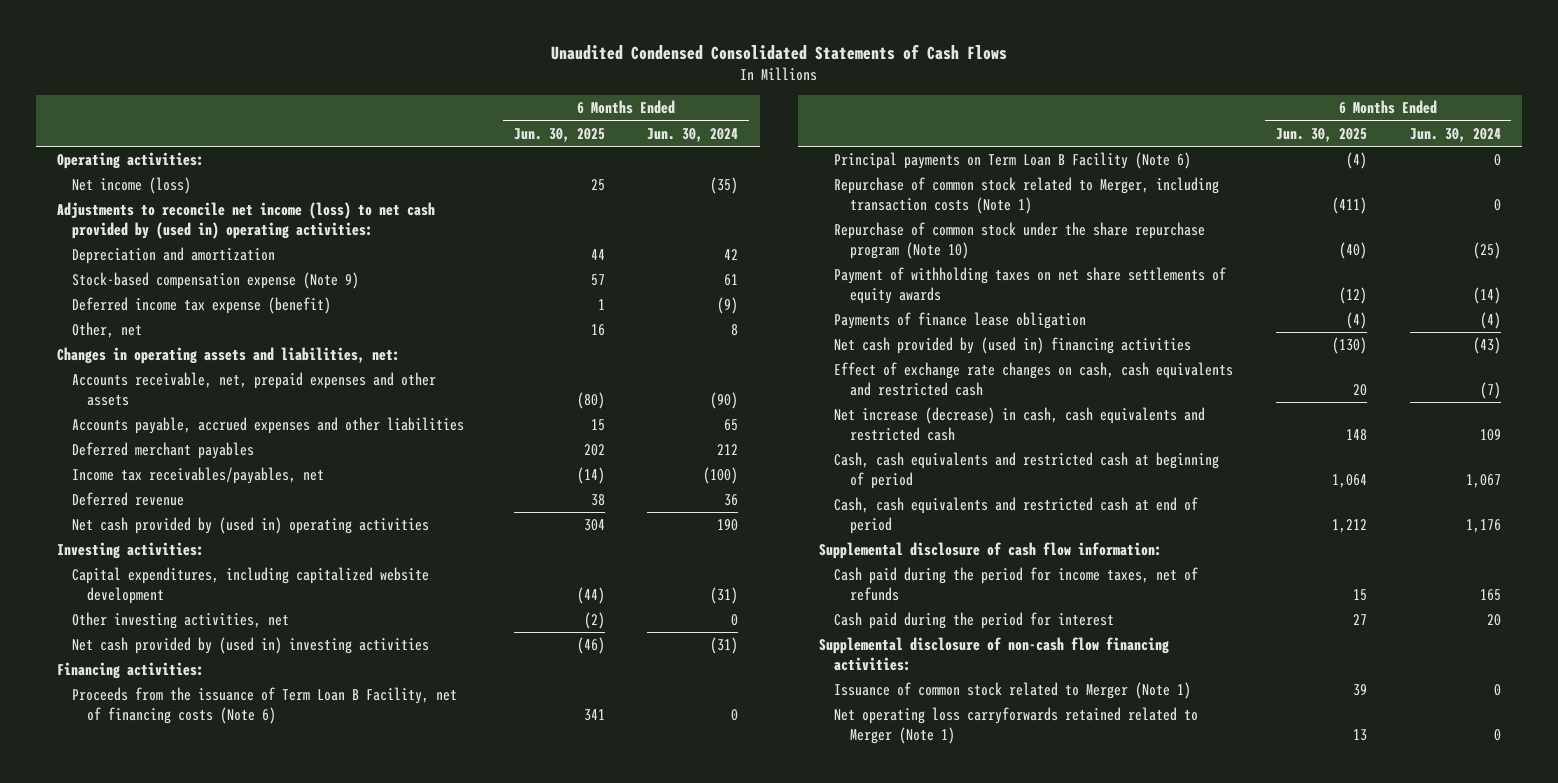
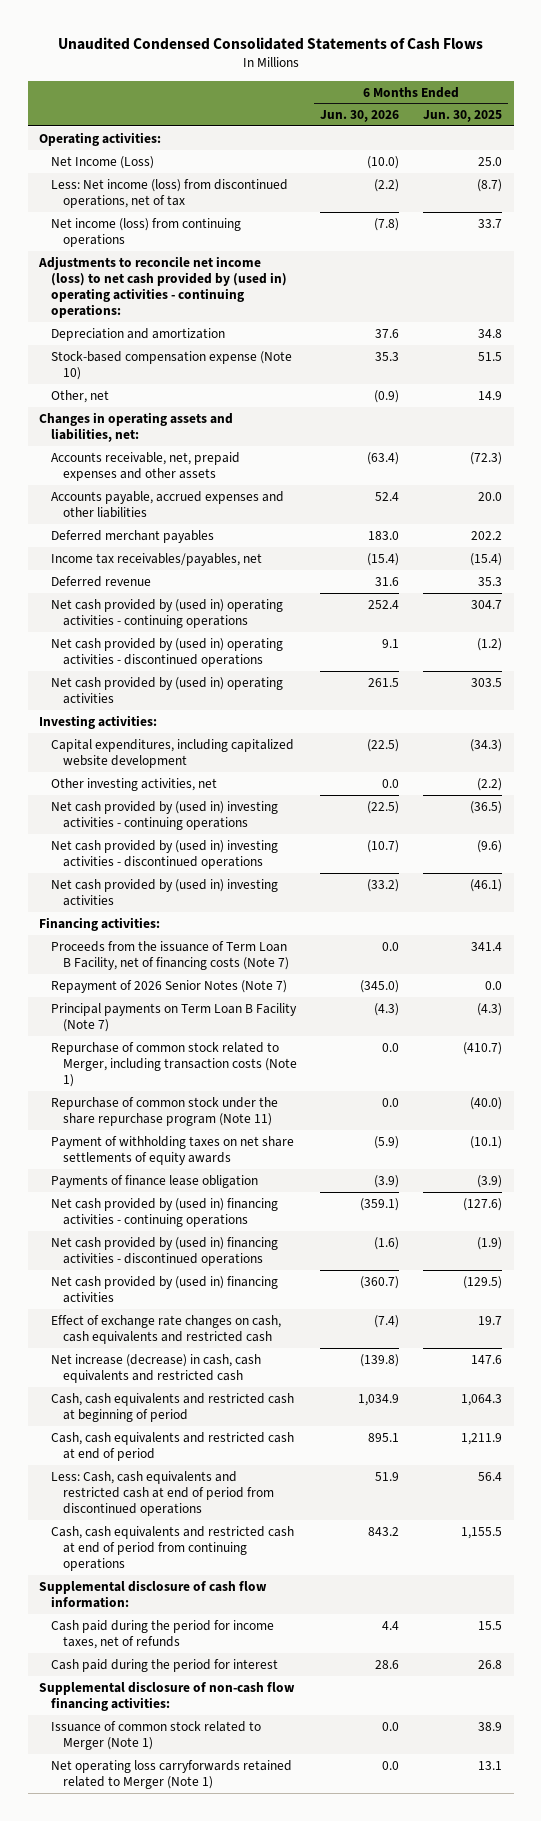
[647,127,739,142] Jun. 30, 2024 -> none
none -> [320,110,400,123] Jun. 30, 2026
[72,297,332,315] Deferred income tax expense (benefit) -> none
[72,177,192,195] Net income (loss) -> [51,155,155,169] Net Income (Loss)
[590,179,605,192] 25 -> [477,156,502,166] 25.0
none -> [51,178,289,208] Less: Net income (loss) from discontinued operations, net of tax
none -> [51,217,242,247] Net income (loss) from continuing operations
[57,202,436,239] Adjustments to reconcile net income (loss) to net cash provided by (used in) operating activities: -> [38,255,288,319] Adjustments to reconcile net income (loss) to net cash provided by (used in) operating activities - continuing operations:
[590,249,605,261] 44 -> [477,328,502,338] 34.8
[72,272,360,290] Stock-based compensation expense (Note 9) -> [51,350,293,380] Stock-based compensation expense (Note 10)
[590,274,605,287] 57 -> [477,351,502,361] 51.5
[590,324,605,337] 16 -> [477,390,502,400] 14.9
[576,391,605,409] (80) -> [469,451,502,465] (72.3)
[590,419,605,432] 15 -> [477,491,502,501] 20.0
[583,444,605,457] 202 -> [470,530,502,540] 202.2
[576,467,605,485] (14) -> [469,552,502,566] (15.4)
[590,494,605,507] 38 -> [477,576,502,586] 35.3
none -> [51,598,284,628] Net cash provided by (used in) operating activities - continuing operations
none -> [51,637,284,667] Net cash provided by (used in) operating activities - discontinued operations
[583,519,605,532] 304 -> [470,677,502,687] 303.5
[576,586,605,604] (44) -> [469,738,502,752] (34.3)
[583,612,605,630] (2) -> [476,777,502,791] (2.2)
none -> [51,800,279,830] Net cash provided by (used in) investing activities - continuing operations
none -> [51,839,279,869] Net cash provided by (used in) investing activities - discontinued operations
[576,637,605,655] (46) -> [469,878,502,892] (46.1)
[72,687,458,724] Proceeds from the issuance of Term Loan B Facility, net of financing costs (Note 6) -> [51,940,289,970] Proceeds from the issuance of Term Loan B Facility, net of financing costs (Note 7)
[583,708,605,721] 341 -> [470,941,502,951] 341.4
none -> [51,979,288,993] Repayment of 2026 Senior Notes (Note 7)
[834,152,1192,170] Principal payments on Term Loan B Facility (Note 6) -> [51,1002,298,1032] Principal payments on Term Loan B Facility (Note 7)
[1346,152,1368,170] (4) -> [476,1002,502,1016] (4.3)
[1332,196,1368,214] (411) -> [462,1041,502,1055] (410.7)
[834,222,1206,259] Repurchase of common stock under the share repurchase program (Note 10) -> [51,1096,279,1126] Repurchase of common stock under the share repurchase program (Note 11)
[1339,241,1368,259] (40) -> [469,1096,502,1110] (40.0)
[1339,286,1368,304] (12) -> [469,1135,502,1149] (10.1)
[1346,312,1368,330] (4) -> [476,1174,502,1188] (3.9)
none -> [51,1197,279,1227] Net cash provided by (used in) financing activities - continuing operations
none -> [51,1236,279,1266] Net cash provided by (used in) financing activities - discontinued operations
[1332,337,1368,355] (130) -> [462,1275,502,1289] (129.5)
[1353,383,1368,396] 20 -> [477,1315,502,1325] 19.7
[1346,428,1368,441] 148 -> [470,1354,502,1364] 147.6
[1332,473,1368,488] 1,064 -> [460,1393,502,1406] 1,064.3
[1332,518,1368,533] 1,212 -> [460,1432,502,1445] 1,211.9
none -> [51,1470,274,1517] Less: Cash, cash equivalents and restricted cash at end of period from discontinued operations
none -> [51,1525,295,1572] Cash, cash equivalents and restricted cash at end of period from continuing operations
[1353,588,1368,601] 15 -> [477,1620,502,1630] 15.5
[1353,614,1368,626] 27 -> [477,1659,502,1669] 26.8
[1353,684,1368,697] 39 -> [477,1721,502,1731] 38.9
[1353,728,1368,741] 13 -> [477,1760,502,1770] 13.1

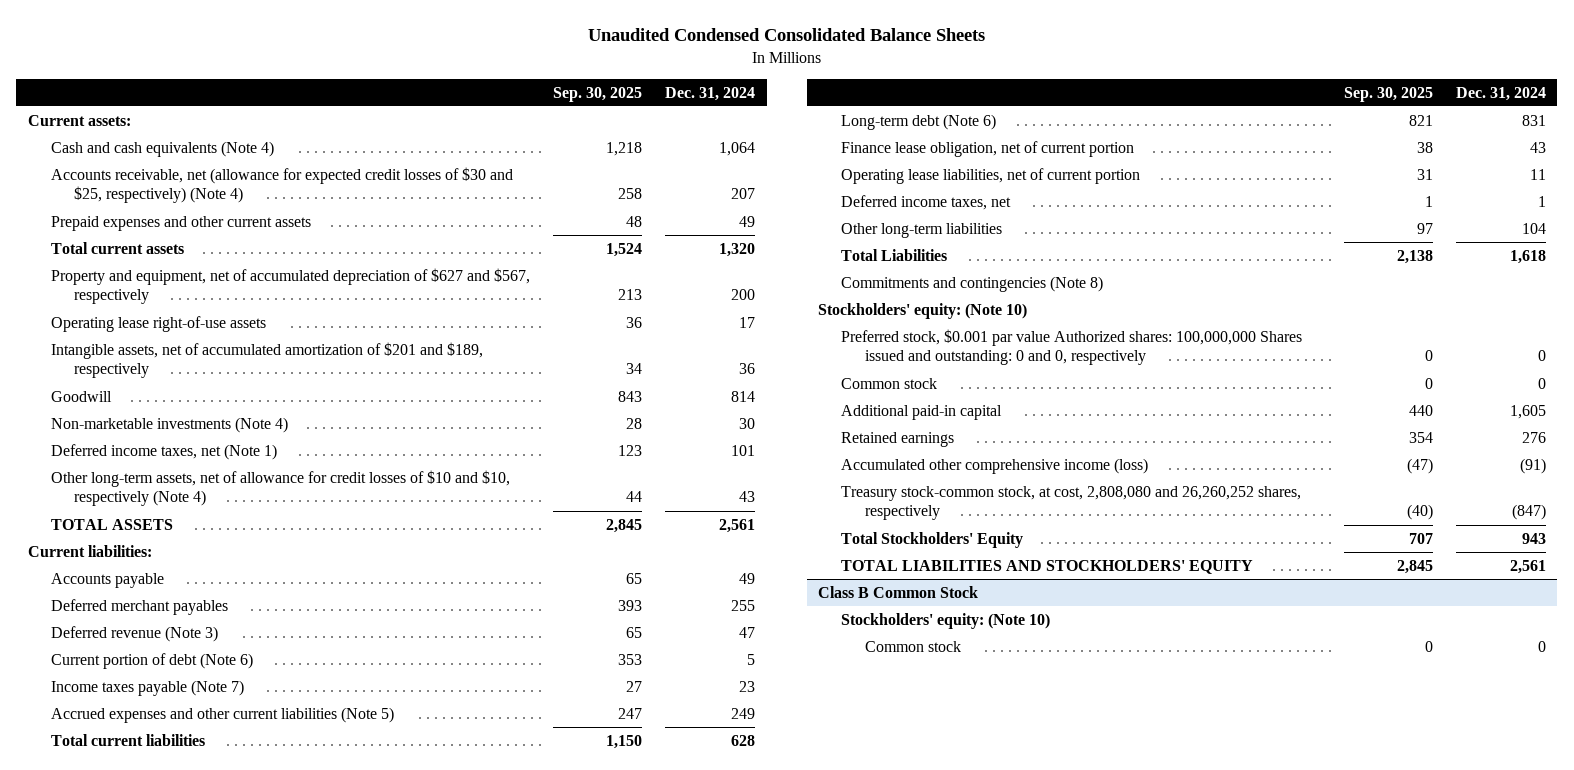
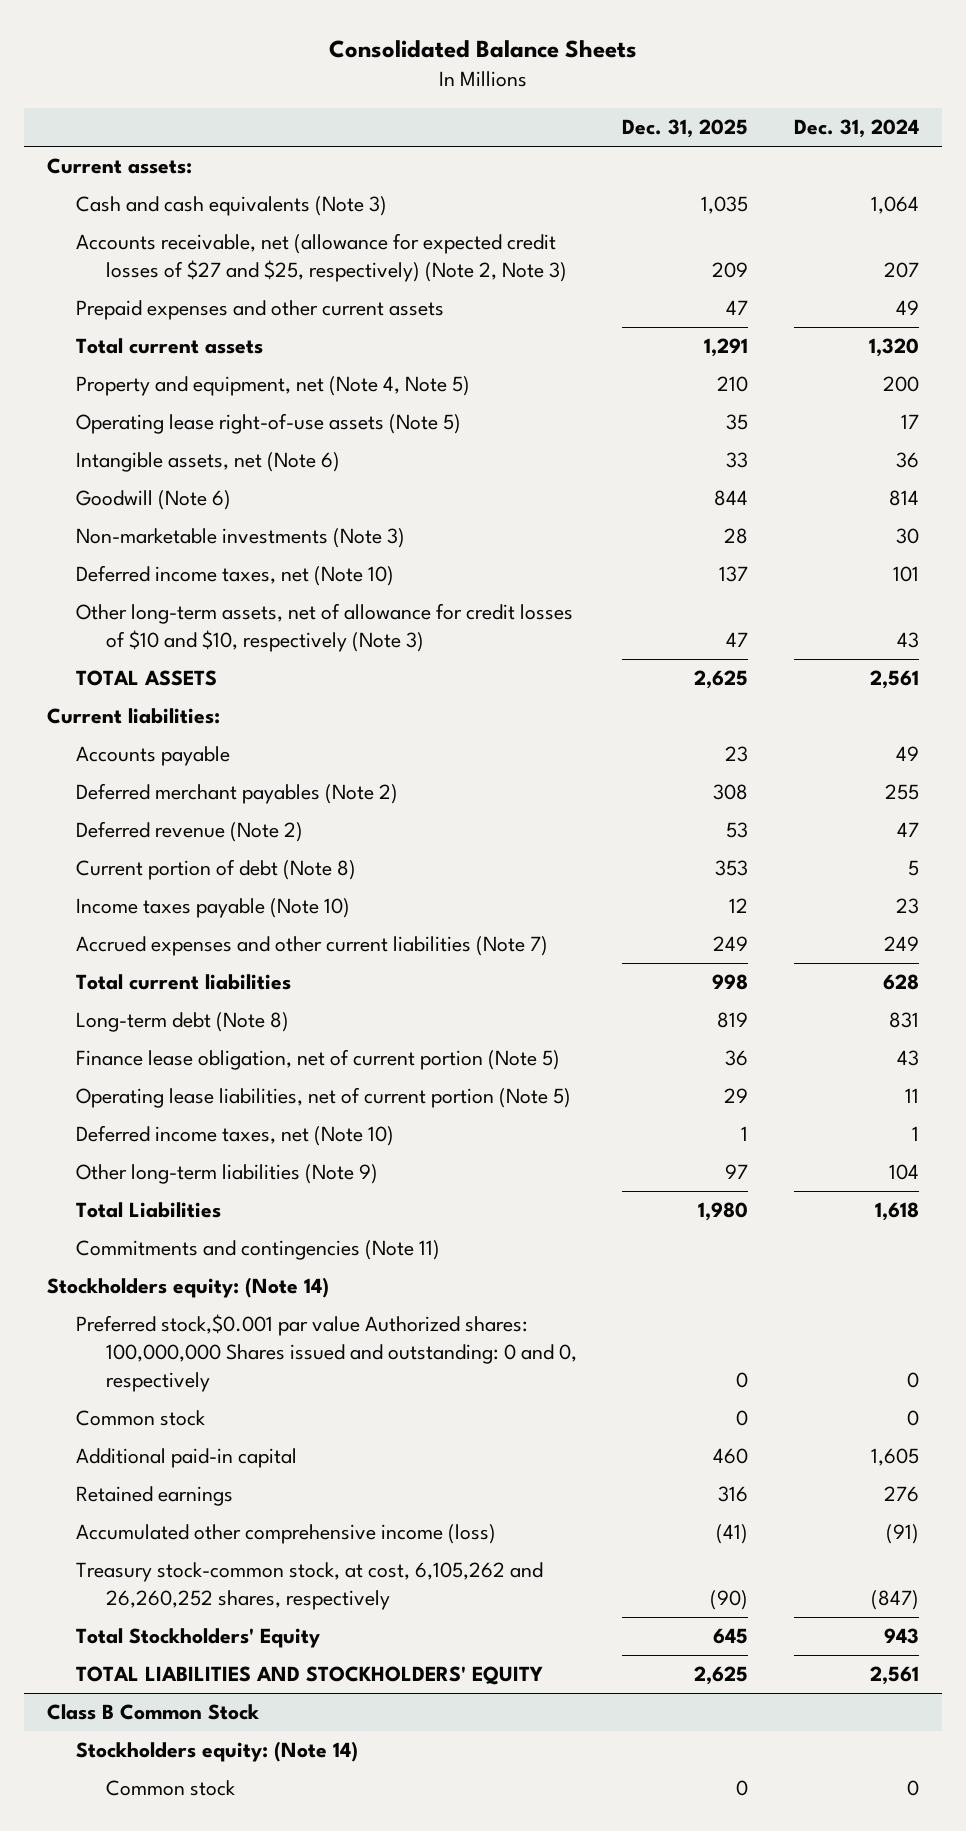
[587,28,985,42] Unaudited Condensed Consolidated Balance Sheets -> [328,40,637,59] Consolidated Balance Sheets
[553,86,643,102] Sep. 30, 2025 -> none
none -> [622,118,749,138] Dec. 31, 2025
[51,140,275,157] Cash and cash equivalents (Note 4) -> [76,196,388,217] Cash and cash equivalents (Note 3)
[51,166,514,204] Accounts receivable, net (allowance for expected credit losses of $30 and $25, respectively) (Note 4) -> [76,233,567,283] Accounts receivable, net (allowance for expected credit losses of $27 and $25, respectively) (Note 2, Note 3)
[51,267,531,305] Property and equipment, net of accumulated depreciation of $627 and $567, respectively -> [76,376,471,397] Property and equipment, net (Note 4, Note 5)
[51,315,267,332] Operating lease right-of-use assets -> [76,413,462,435] Operating lease right-of-use assets (Note 5)
[51,341,484,379] Intangible assets, net of accumulated amortization of $201 and $189, respectively -> [76,452,341,473] Intangible assets, net (Note 6)
[51,390,113,402] Goodwill -> [76,490,232,511] Goodwill (Note 6)
[51,416,289,433] Non-marketable investments (Note 4) -> [76,528,406,549] Non-marketable investments (Note 3)
[51,443,278,460] Deferred income taxes, net (Note 1) -> [76,565,395,587] Deferred income taxes, net (Note 10)
[51,469,511,507] Other long-term assets, net of allowance for credit losses of $10 and $10, respectively (Note 4) -> [76,603,574,653] Other long-term assets, net of allowance for credit losses of $10 and $10, respectively (Note 3)
[51,598,229,615] Deferred merchant payables -> [76,783,399,805] Deferred merchant payables (Note 2)
[51,625,219,642] Deferred revenue (Note 3) -> [76,821,304,843] Deferred revenue (Note 2)
[51,652,254,669] Current portion of debt (Note 6) -> [76,859,357,881] Current portion of debt (Note 8)
[51,679,245,696] Income taxes payable (Note 7) -> [76,898,351,919] Income taxes payable (Note 10)
[51,706,395,723] Accrued expenses and other current liabilities (Note 5) -> [76,936,549,957] Accrued expenses and other current liabilities (Note 7)
[841,113,997,130] Long-term debt (Note 6) -> [76,1012,290,1033] Long-term debt (Note 8)
[841,140,1135,157] Finance lease obligation, net of current portion -> [76,1049,561,1071] Finance lease obligation, net of current portion (Note 5)
[841,167,1141,184] Operating lease liabilities, net of current portion -> [76,1087,572,1109] Operating lease liabilities, net of current portion (Note 5)
[841,194,1012,210] Deferred income taxes, net -> [76,1125,395,1147] Deferred income taxes, net (Note 10)
[841,222,1003,238] Other long-term liabilities -> [76,1164,379,1185] Other long-term liabilities (Note 9)
[841,275,1104,292] Commitments and contingencies (Note 8) -> [76,1240,441,1261] Commitments and contingencies (Note 11)
[818,302,1028,319] Stockholders' equity: (Note 10) -> [46,1277,329,1299] Stockholders equity: (Note 14)
[841,328,1303,366] Preferred stock, $0.001 par value Authorized shares: 100,000,000 Shares issued and outstanding: 0 and 0, respectively -> [76,1314,577,1392] Preferred stock,$0.001 par value Authorized shares: 100,000,000 Shares issued and outstanding: 0 and 0, respectively
[841,485,1302,521] Treasury stock-common stock, at cost, 2,808,080 and 26,260,252 shares, respectively -> [76,1562,544,1611] Treasury stock-common stock, at cost, 6,105,262 and 26,260,252 shares, respectively
[841,612,1051,629] Stockholders' equity: (Note 10) -> [76,1741,359,1763] Stockholders equity: (Note 14)

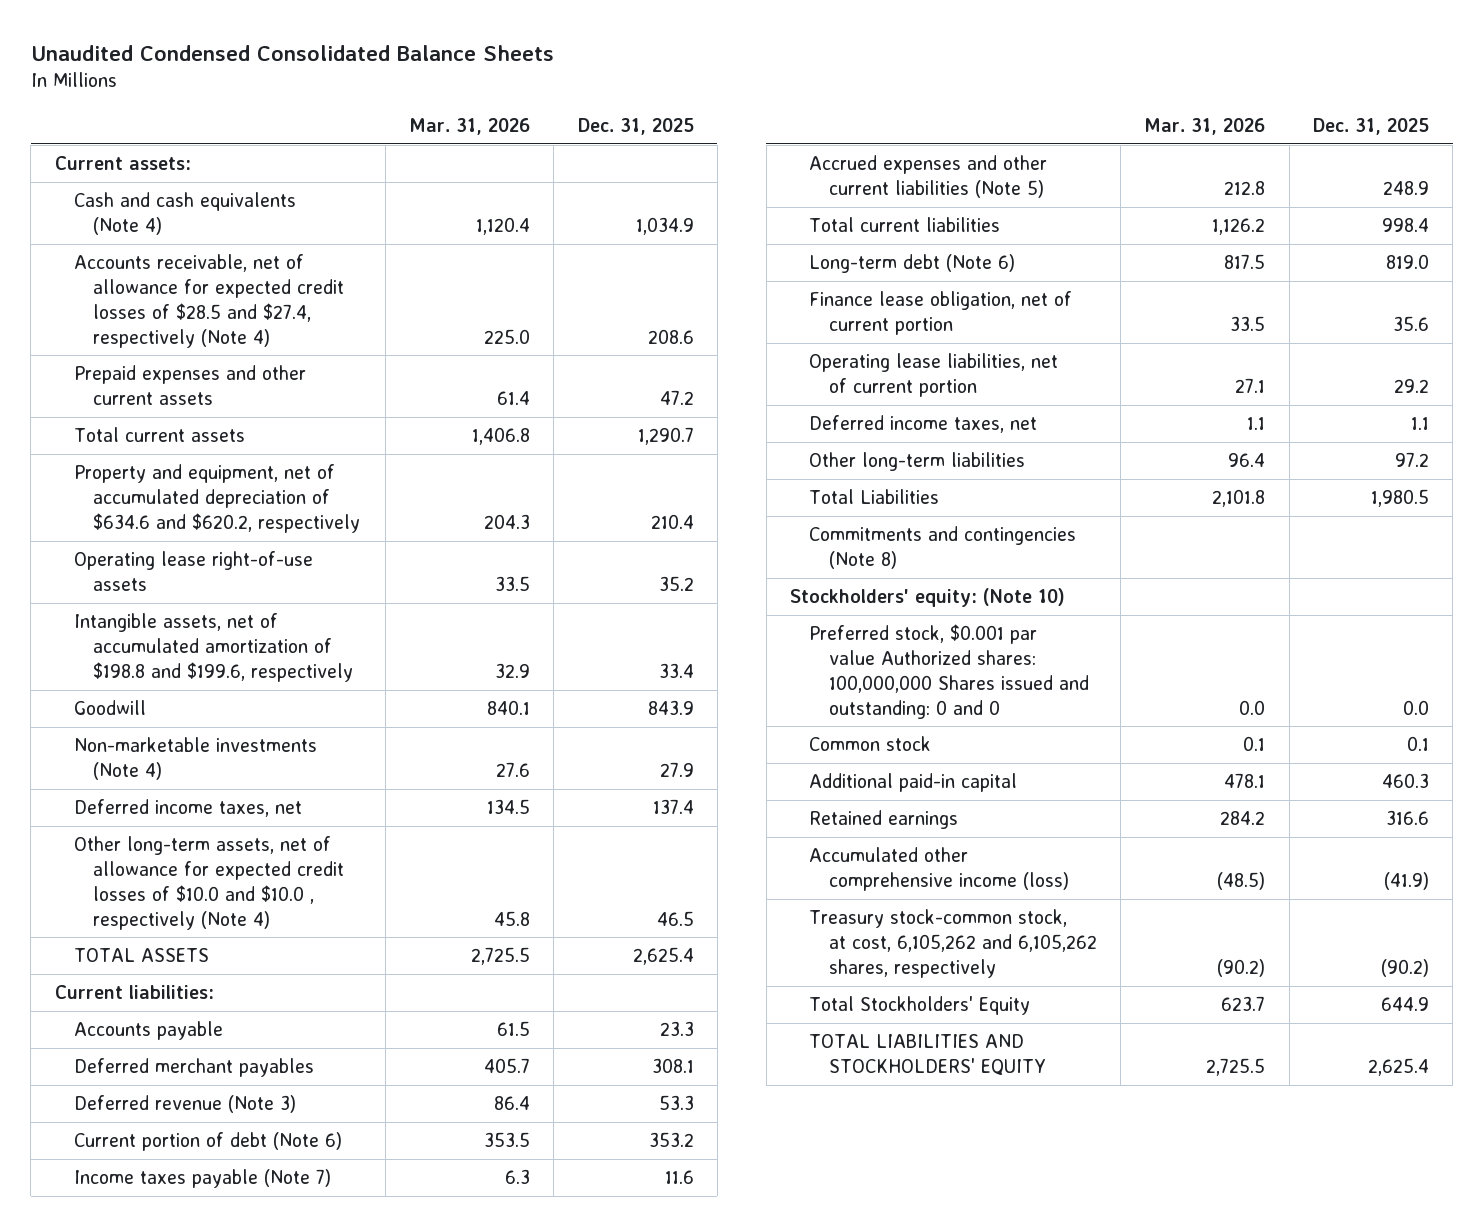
[328,40,637,59] Consolidated Balance Sheets -> [30,44,554,61] Unaudited Condensed Consolidated Balance Sheets
[794,118,920,138] Dec. 31, 2024 -> none
none -> [408,117,530,135] Mar. 31, 2026
[76,196,388,217] Cash and cash equivalents (Note 3) -> [73,191,296,235] Cash and cash equivalents (Note 4)
[701,196,749,215] 1,035 -> [635,216,694,235] 1,034.9
[76,233,567,283] Accounts receivable, net (allowance for expected credit losses of $27 and $25, respectively) (Note 2, Note 3) -> [73,253,345,348] Accounts receivable, net of allowance for expected credit losses of $28.5 and $27.4, respectively (Note 4)
[712,262,749,279] 209 -> [647,328,694,344] 208.6
[726,300,749,316] 47 -> [659,389,694,405] 47.2
[704,338,749,358] 1,291 -> [637,426,694,445] 1,290.7
[76,376,471,397] Property and equipment, net (Note 4, Note 5) -> [73,463,361,533] Property and equipment, net of accumulated depreciation of $634.6 and $620.2, respectively
[717,376,749,393] 210 -> [650,513,694,529] 210.4
[76,413,462,435] Operating lease right-of-use assets (Note 5) -> [73,550,313,591] Operating lease right-of-use assets
[726,414,749,431] 35 -> [658,575,694,591] 35.2
[76,452,341,473] Intangible assets, net (Note 6) -> [73,612,354,682] Intangible assets, net of accumulated amortization of $198.8 and $199.6, respectively
[726,452,749,469] 33 -> [658,662,694,678] 33.4
[76,490,232,511] Goodwill (Note 6) -> [73,699,146,715] Goodwill
[714,490,749,507] 844 -> [647,699,694,715] 843.9
[76,528,406,549] Non-marketable investments (Note 3) -> [73,736,317,780] Non-marketable investments (Note 4)
[724,528,749,545] 28 -> [659,761,694,777] 27.9
[76,565,395,587] Deferred income taxes, net (Note 10) -> [73,798,302,817] Deferred income taxes, net
[719,566,749,583] 137 -> [652,798,694,814] 137.4
[76,603,574,653] Other long-term assets, net of allowance for credit losses of $10 and $10, respectively (Note 3) -> [73,835,345,930] Other long-term assets, net of allowance for expected credit losses of $10.0 and $10.0 , respectively (Note 4)
[726,632,749,648] 47 -> [656,910,694,926] 46.5
[694,670,749,690] 2,625 -> [632,946,694,965] 2,625.4
[46,1704,259,1721] Class B Common Stock -> none
[76,1741,359,1763] Stockholders equity: (Note 14) -> none
[105,1780,235,1797] Common stock -> none
[725,746,749,763] 23 -> [659,1020,694,1036] 23.3
[76,783,399,805] Deferred merchant payables (Note 2) -> [73,1057,314,1077] Deferred merchant payables
[713,784,749,801] 308 -> [651,1057,694,1073] 308.1
[76,821,304,843] Deferred revenue (Note 2) -> [73,1094,296,1113] Deferred revenue (Note 3)
[726,822,749,839] 53 -> [658,1094,694,1110] 53.3
[76,859,357,881] Current portion of debt (Note 8) -> [73,1131,342,1151] Current portion of debt (Note 6)
[715,860,749,877] 353 -> [648,1131,694,1147] 353.2
[76,898,351,919] Income taxes payable (Note 10) -> [73,1168,331,1188] Income taxes payable (Note 7)
[729,898,749,914] 12 -> [664,1169,694,1184] 11.6
[76,936,549,957] Accrued expenses and other current liabilities (Note 7) -> [809,154,1048,198] Accrued expenses and other current liabilities (Note 5)
[713,936,749,952] 249 -> [1383,180,1430,195] 248.9
[712,974,749,991] 998 -> [1382,217,1430,232] 998.4
[76,1012,290,1033] Long-term debt (Note 8) -> [809,253,1016,273] Long-term debt (Note 6)
[717,1012,749,1029] 819 -> [1386,253,1430,269] 819.0
[76,1049,561,1071] Finance lease obligation, net of current portion (Note 5) -> [809,290,1073,335] Finance lease obligation, net of current portion
[725,1050,749,1067] 36 -> [1393,315,1430,331] 35.6
[76,1087,572,1109] Operating lease liabilities, net of current portion (Note 5) -> [809,352,1059,397] Operating lease liabilities, net of current portion
[724,1088,749,1104] 29 -> [1394,378,1430,393] 29.2
[76,1125,395,1147] Deferred income taxes, net (Note 10) -> [809,414,1038,433] Deferred income taxes, net
[741,1126,749,1142] 1 -> [1411,416,1430,430] 1.1
[76,1164,379,1185] Other long-term liabilities (Note 9) -> [809,451,1026,471] Other long-term liabilities
[725,1164,749,1180] 97 -> [1395,451,1430,467] 97.2
[698,1202,749,1222] 1,980 -> [1371,488,1430,507] 1,980.5
[76,1240,441,1261] Commitments and contingencies (Note 11) -> [809,525,1077,569] Commitments and contingencies (Note 8)
[46,1277,329,1299] Stockholders equity: (Note 14) -> [790,587,1066,607] Stockholders' equity: (Note 10)
[76,1314,577,1392] Preferred stock,$0.001 par value Authorized shares: 100,000,000 Shares issued and outstanding: 0 and 0, respectively -> [809,623,1089,719] Preferred stock, $0.001 par value Authorized shares: 100,000,000 Shares issued and outstanding: 0 and 0
[736,1371,749,1388] 0 -> [1403,699,1430,715] 0.0
[736,1410,749,1427] 0 -> [1407,735,1430,751] 0.1
[713,1448,749,1465] 460 -> [1382,772,1430,788] 460.3
[718,1486,749,1503] 316 -> [1386,809,1430,825] 316.6
[716,1524,749,1545] (41) -> [1384,871,1430,890] (41.9)
[76,1562,544,1611] Treasury stock-common stock, at cost, 6,105,262 and 26,260,252 shares, respectively -> [809,908,1097,978] Treasury stock-common stock, at cost, 6,105,262 and 6,105,262 shares, respectively
[710,1590,749,1611] (90) -> [1381,958,1430,977] (90.2)
[713,1628,749,1645] 645 -> [1381,996,1430,1011] 644.9
[694,1666,749,1686] 2,625 -> [1368,1057,1430,1076] 2,625.4

